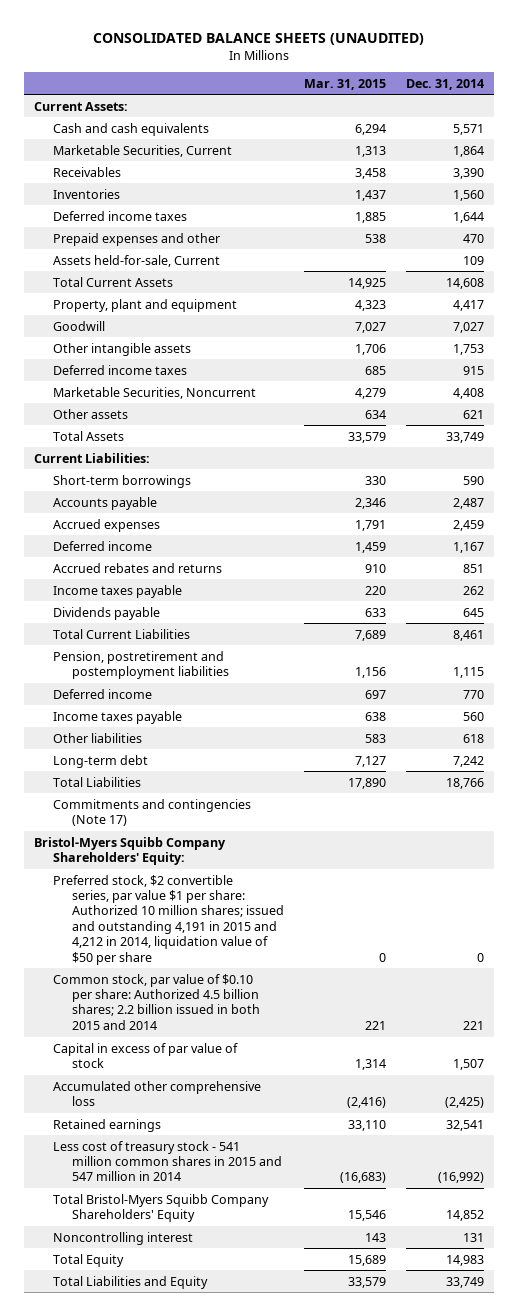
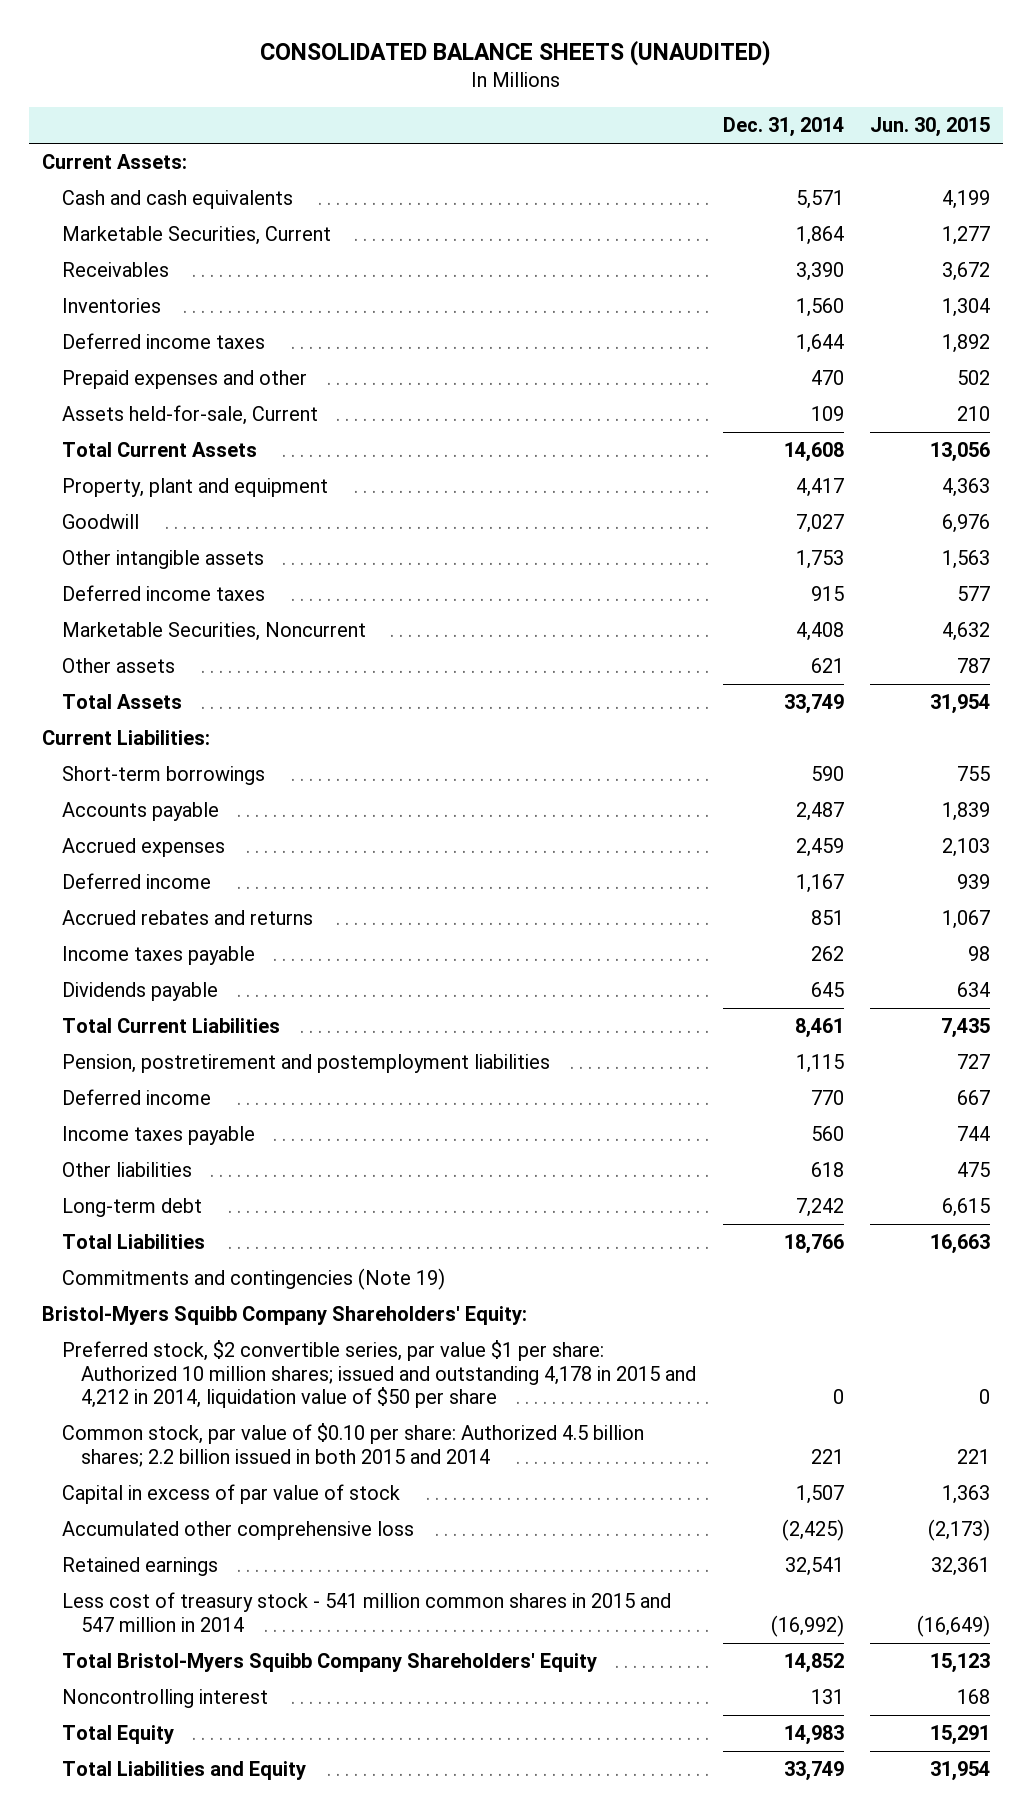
[303,78,386,90] Mar. 31, 2015 -> none
none -> [870,117,991,138] Jun. 30, 2015
[52,798,251,827] Commitments and contingencies (Note 17) -> [61,1268,445,1291] Commitments and contingencies (Note 19)
[52,874,284,965] Preferred stock, $2 convertible series, par value $1 per share: Authorized 10 million shares; issued and outstanding 4,191 in 2015 and 4,212 in 2014, liquidation value of $50 per share -> [61,1340,697,1409] Preferred stock, $2 convertible series, par value $1 per share: Authorized 10 million shares; issued and outstanding 4,178 in 2015 and 4,212 in 2014, liquidation value of $50 per share

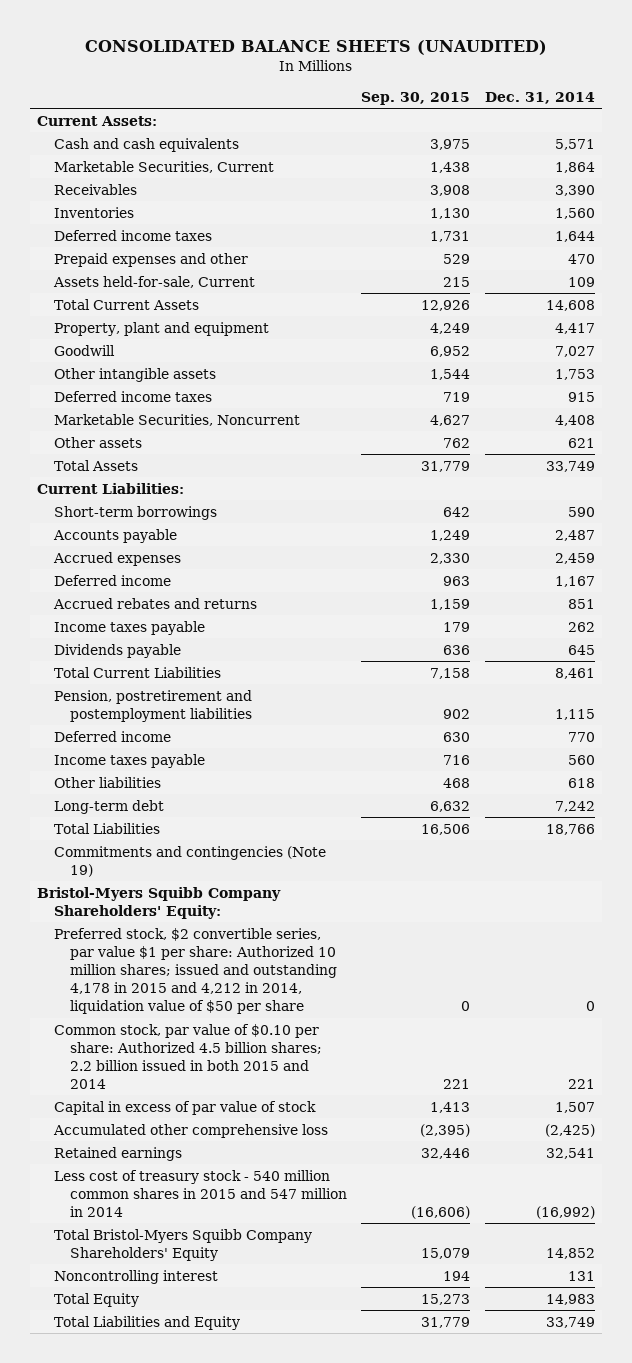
[870,117,991,138] Jun. 30, 2015 -> none
none -> [361,91,471,105] Sep. 30, 2015
[61,1592,671,1632] Less cost of treasury stock - 541 million common shares in 2015 and 547 million in 2014 -> [53,1169,347,1217] Less cost of treasury stock - 540 million common shares in 2015 and 547 million in 2014

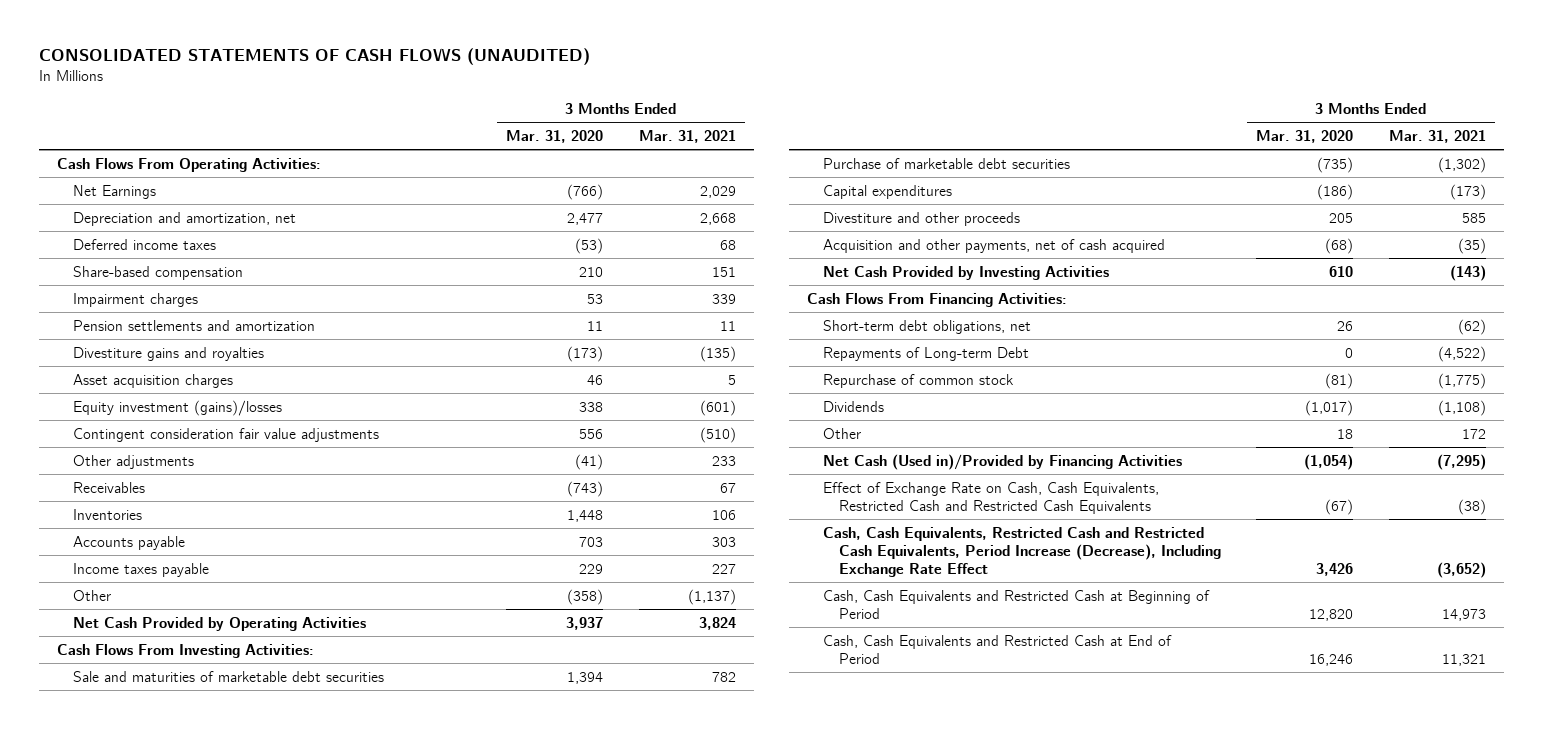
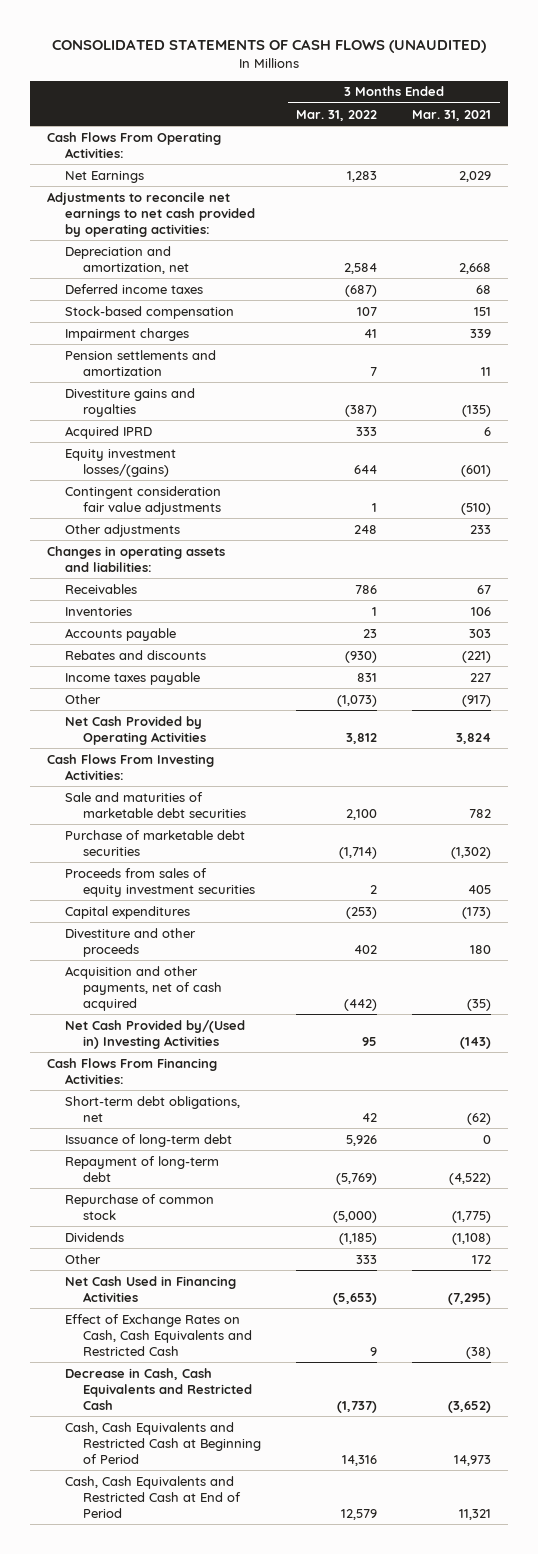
[506,129,604,143] Mar. 31, 2020 -> none
none -> [296,109,378,121] Mar. 31, 2022
none -> [47,191,256,238] Adjustments to reconcile net earnings to net cash provided by operating activities:
[72,265,243,280] Share-based compensation -> [65,305,235,319] Stock-based compensation
[72,373,233,388] Asset acquisition charges -> none
none -> [65,425,153,439] Acquired IPRD
[72,399,282,416] Equity investment (gains)/losses -> [65,448,177,477] Equity investment losses/(gains)
none -> [47,545,226,572] Changes in operating assets and liabilities:
none -> [65,649,207,660] Rebates and discounts
[687,588,736,605] (1,137) -> [462,694,492,707] (917)
none -> [65,867,256,897] Proceeds from sales of equity investment securities
[1461,212,1486,223] 585 -> [470,944,492,954] 180
[822,265,1109,280] Net Cash Provided by Investing Activities -> [65,1019,246,1049] Net Cash Provided by/(Used in) Investing Activities
none -> [65,1133,233,1147] Issuance of long-term debt
[822,346,1029,361] Repayments of Long-term Debt -> [65,1155,220,1182] Repayment of long-term debt
[822,453,1182,470] Net Cash (Used in)/Provided by Financing Activities -> [65,1275,237,1302] Net Cash Used in Financing Activities
[822,481,1159,514] Effect of Exchange Rate on Cash, Cash Equivalents, Restricted Cash and Restricted Cash Equivalents -> [65,1313,253,1357] Effect of Exchange Rates on Cash, Cash Equivalents and Restricted Cash
[822,526,1221,577] Cash, Cash Equivalents, Restricted Cash and Restricted Cash Equivalents, Period Increase (Decrease), Including Exchange Rate Effect -> [65,1367,253,1411] Decrease in Cash, Cash Equivalents and Restricted Cash

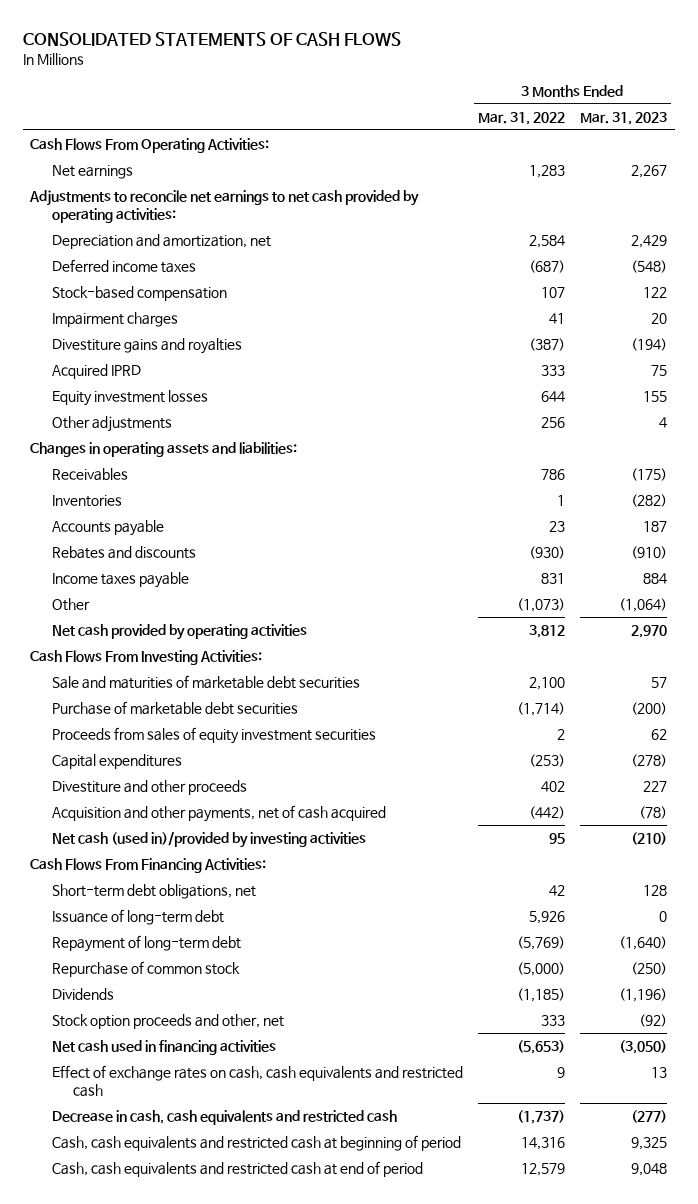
[52,39,487,54] CONSOLIDATED STATEMENTS OF CASH FLOWS (UNAUDITED) -> [22,31,401,46] CONSOLIDATED STATEMENTS OF CASH FLOWS
[412,109,492,121] Mar. 31, 2021 -> none
none -> [580,111,668,125] Mar. 31, 2023
[65,170,145,183] Net Earnings -> [51,164,133,179] Net earnings
[65,349,217,376] Pension settlements and amortization -> none
[65,485,222,515] Contingent consideration fair value adjustments -> none
[65,448,177,477] Equity investment losses/(gains) -> [51,389,208,406] Equity investment losses
[354,524,378,534] 248 -> [540,416,565,428] 256
[65,715,207,745] Net Cash Provided by Operating Activities -> [51,623,307,640] Net cash provided by operating activities
[65,1019,246,1049] Net Cash Provided by/(Used in) Investing Activities -> [51,830,366,848] Net cash (used in)/provided by investing activities
[65,1253,102,1264] Other -> [51,1013,284,1029] Stock option proceeds and other, net
[65,1275,237,1302] Net Cash Used in Financing Activities -> [51,1039,276,1055] Net cash used in financing activities
[65,1313,253,1357] Effect of Exchange Rates on Cash, Cash Equivalents and Restricted Cash -> [51,1064,463,1097] Effect of exchange rates on cash, cash equivalents and restricted cash
[65,1367,253,1411] Decrease in Cash, Cash Equivalents and Restricted Cash -> [51,1109,397,1125] Decrease in cash, cash equivalents and restricted cash
[65,1421,262,1465] Cash, Cash Equivalents and Restricted Cash at Beginning of Period -> [51,1134,461,1151] Cash, cash equivalents and restricted cash at beginning of period
[65,1475,242,1519] Cash, Cash Equivalents and Restricted Cash at End of Period -> [51,1160,423,1177] Cash, cash equivalents and restricted cash at end of period

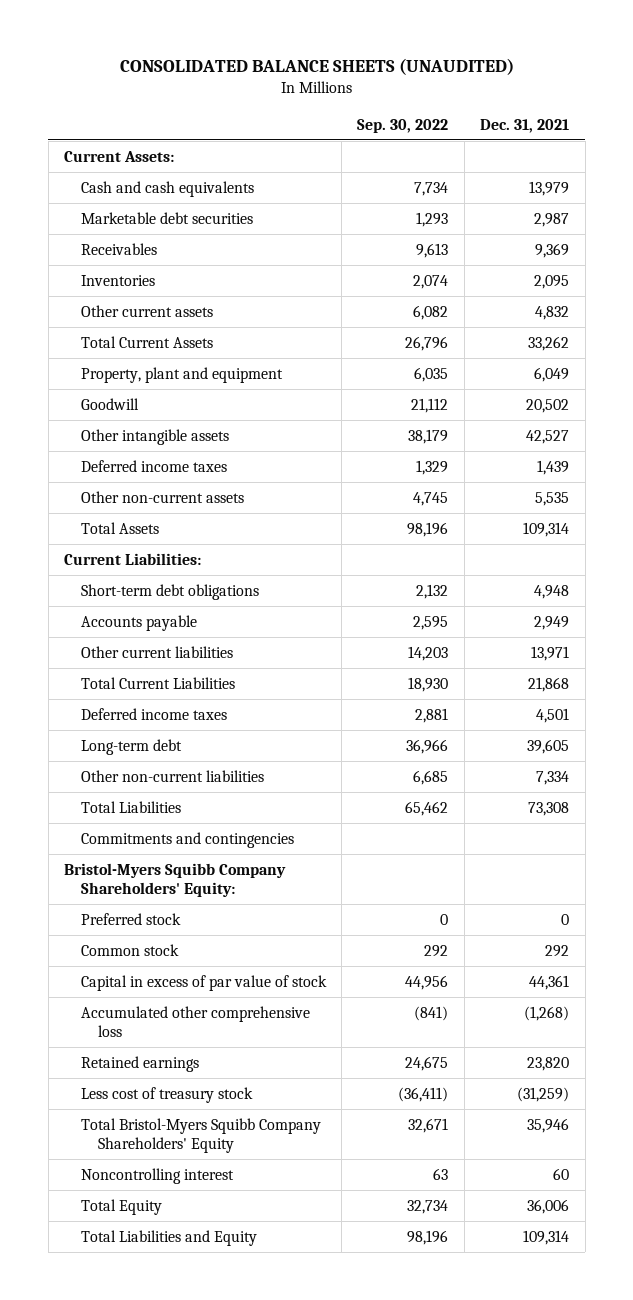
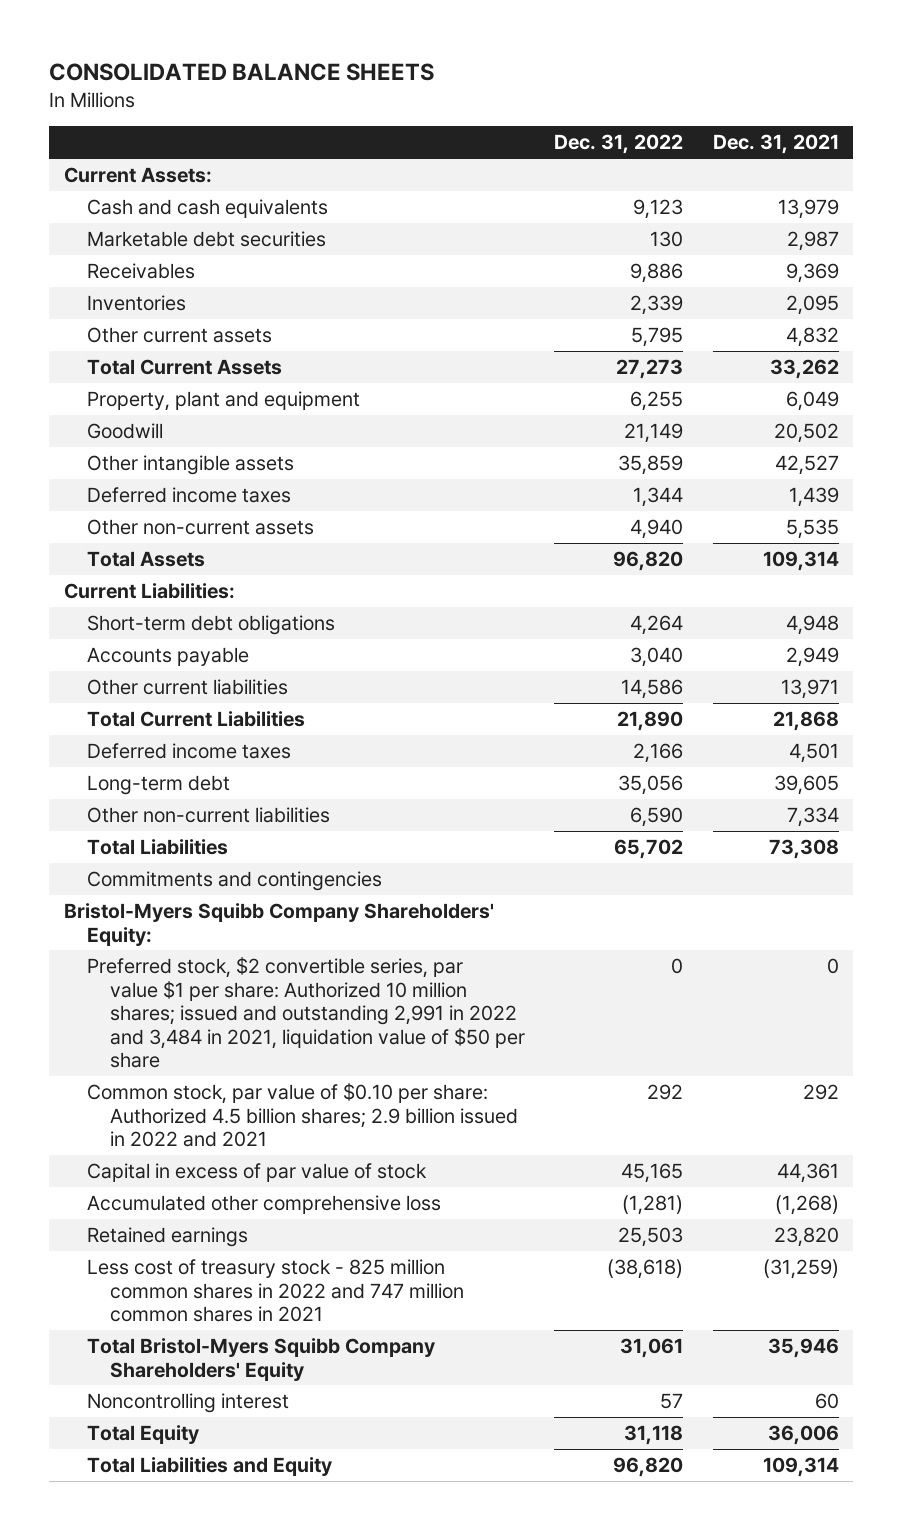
[119,58,514,76] CONSOLIDATED BALANCE SHEETS (UNAUDITED) -> [49,62,435,81] CONSOLIDATED BALANCE SHEETS
[357,118,449,133] Sep. 30, 2022 -> none
none -> [554,134,684,155] Dec. 31, 2022
[80,912,181,925] Preferred stock -> [86,956,525,1069] Preferred stock, $2 convertible series, par value $1 per share: Authorized 10 million shares; issued and outstanding 2,991 in 2022 and 3,484 in 2021, liquidation value of $50 per share
[80,943,179,956] Common stock -> [86,1082,518,1148] Common stock, par value of $0.10 per share: Authorized 4.5 billion shares; 2.9 billion issued in 2022 and 2021
[80,1086,253,1103] Less cost of treasury stock -> [86,1258,464,1323] Less cost of treasury stock - 825 million common shares in 2022 and 747 million common shares in 2021

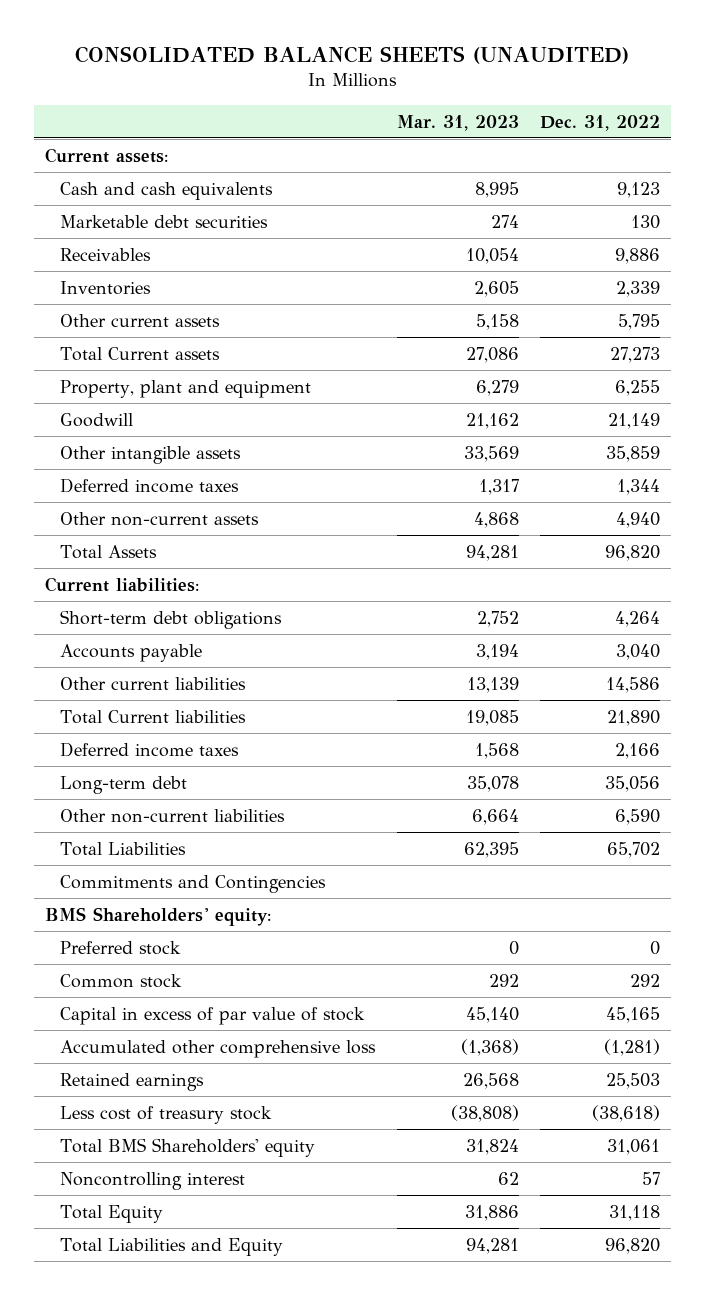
[49,62,435,81] CONSOLIDATED BALANCE SHEETS -> [75,45,630,64] CONSOLIDATED BALANCE SHEETS (UNAUDITED)
[712,134,839,155] Dec. 31, 2021 -> none
none -> [396,114,519,131] Mar. 31, 2023
[63,166,212,183] Current Assets: -> [44,147,168,163] Current assets:
[86,358,282,375] Total Current Assets -> [60,346,221,361] Total Current assets
[63,582,235,599] Current Liabilities: -> [44,576,199,592] Current liabilities:
[86,710,305,727] Total Current Liabilities -> [60,709,247,724] Total Current liabilities
[86,870,382,891] Commitments and contingencies -> [60,874,327,893] Commitments and Contingencies
[63,902,494,946] Bristol-Myers Squibb Company Shareholders' Equity: -> [44,906,271,926] BMS Shareholders' equity:
[86,956,525,1069] Preferred stock, $2 convertible series, par value $1 per share: Authorized 10 million shares; issued and outstanding 2,991 in 2022 and 3,484 in 2021, liquidation value of $50 per share -> [60,940,182,955] Preferred stock
[86,1082,518,1148] Common stock, par value of $0.10 per share: Authorized 4.5 billion shares; 2.9 billion issued in 2022 and 2021 -> [60,973,183,988] Common stock
[86,1258,464,1323] Less cost of treasury stock - 825 million common shares in 2022 and 747 million common shares in 2021 -> [60,1105,273,1124] Less cost of treasury stock
[86,1337,435,1381] Total Bristol-Myers Squibb Company Shareholders' Equity -> [60,1137,316,1157] Total BMS Shareholders' equity

